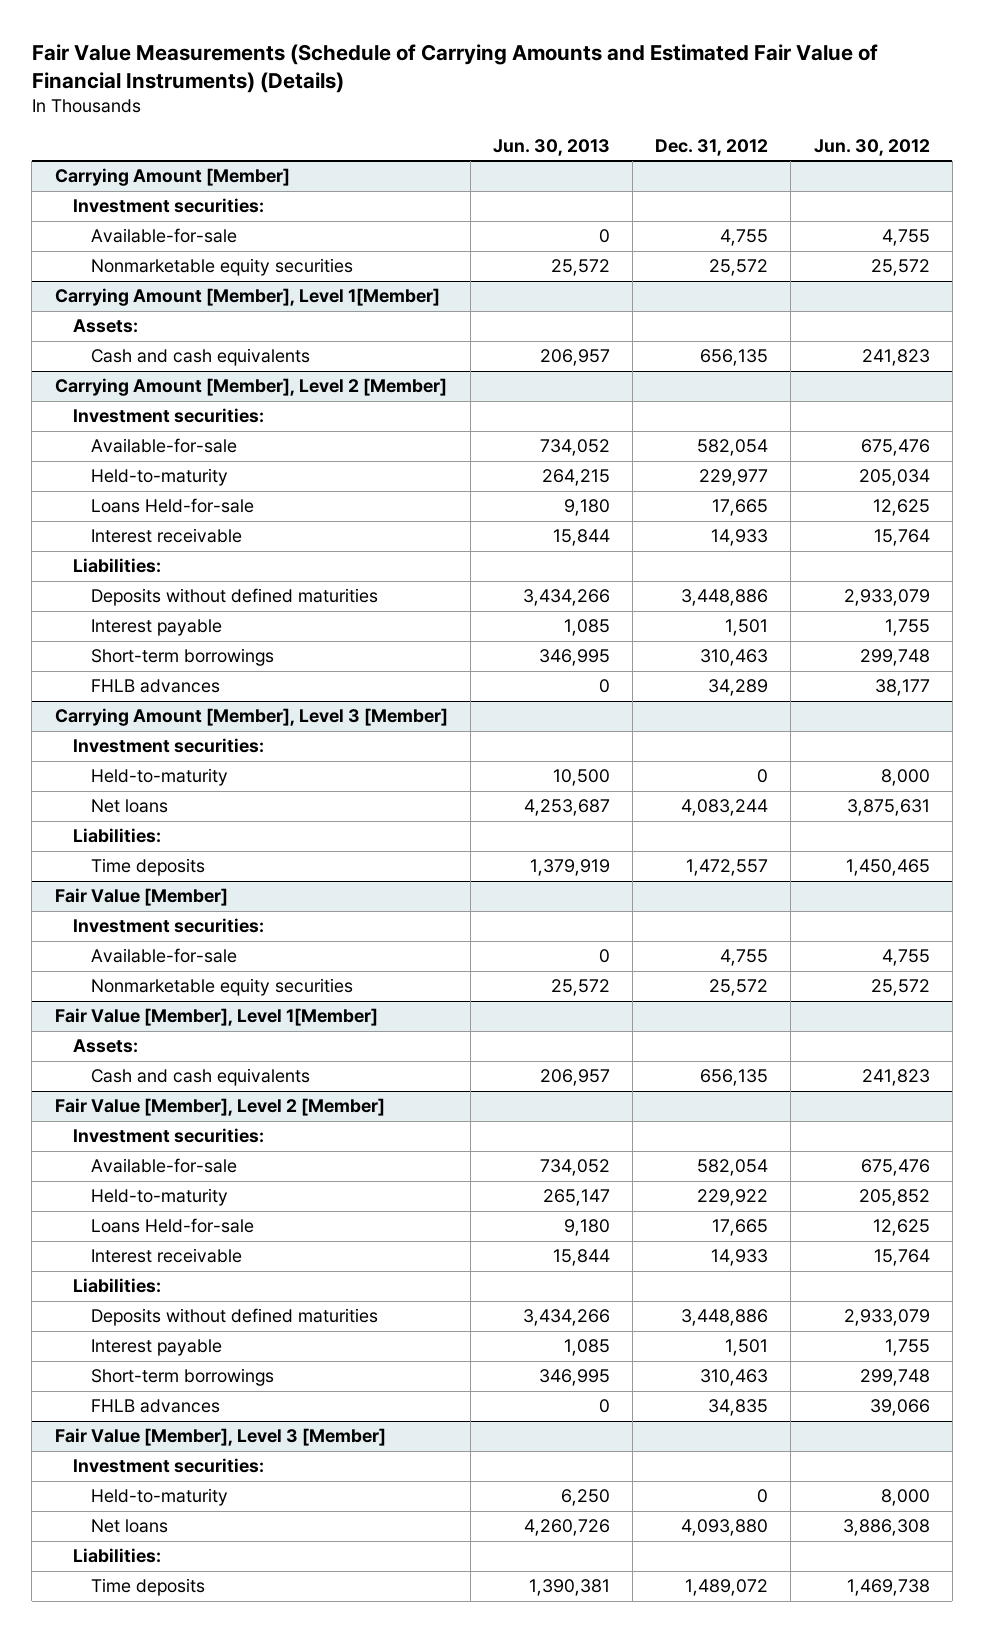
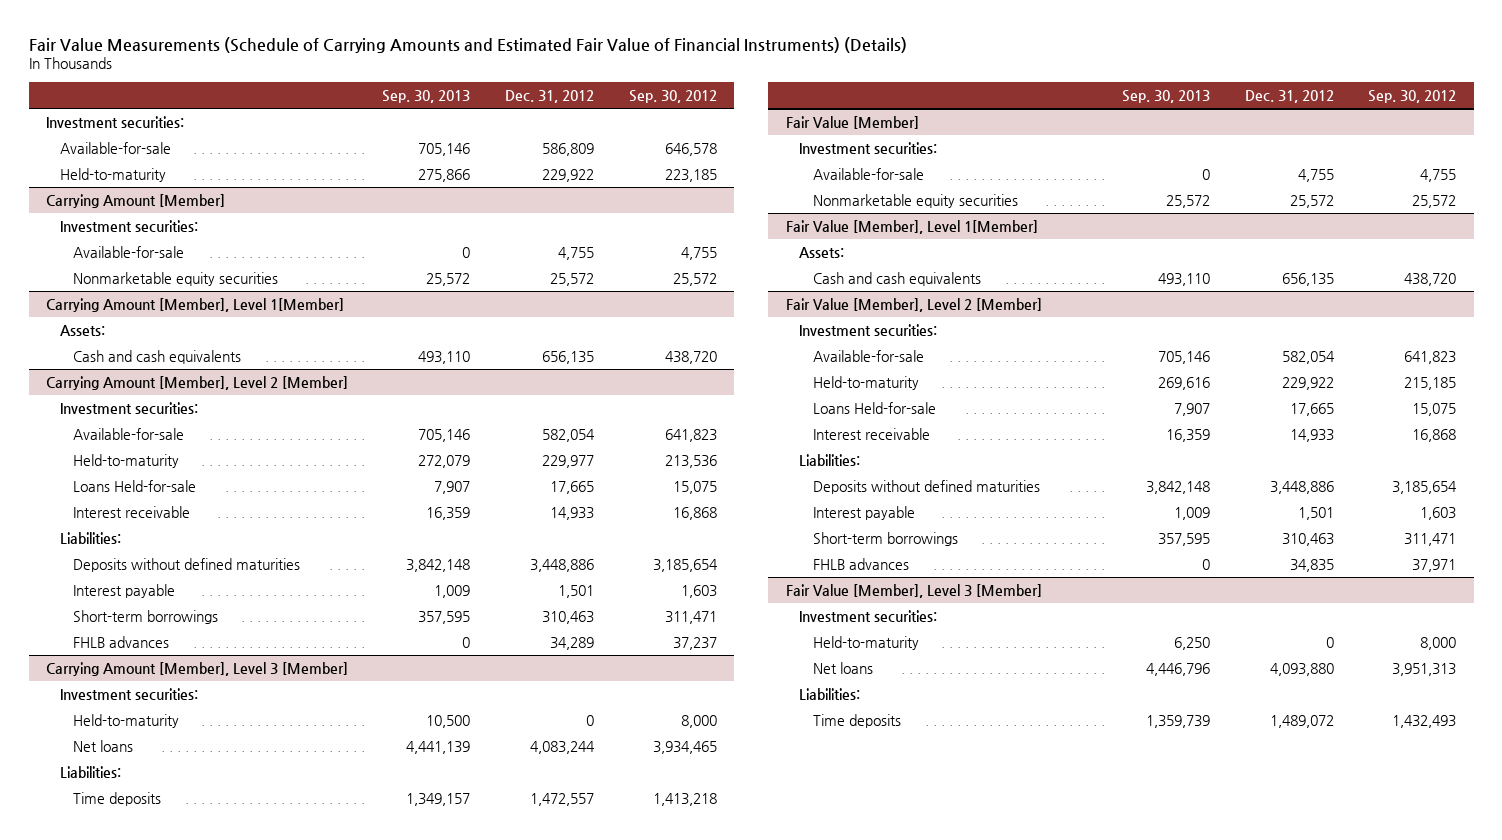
[492,138,610,156] Jun. 30, 2013 -> none
[813,138,930,156] Jun. 30, 2012 -> none
none -> [382,89,471,103] Sep. 30, 2013
none -> [628,89,717,103] Sep. 30, 2012
none -> [45,115,184,128] Investment securities:
none -> [59,141,171,154] Available-for-sale
none -> [59,167,166,182] Held-to-maturity

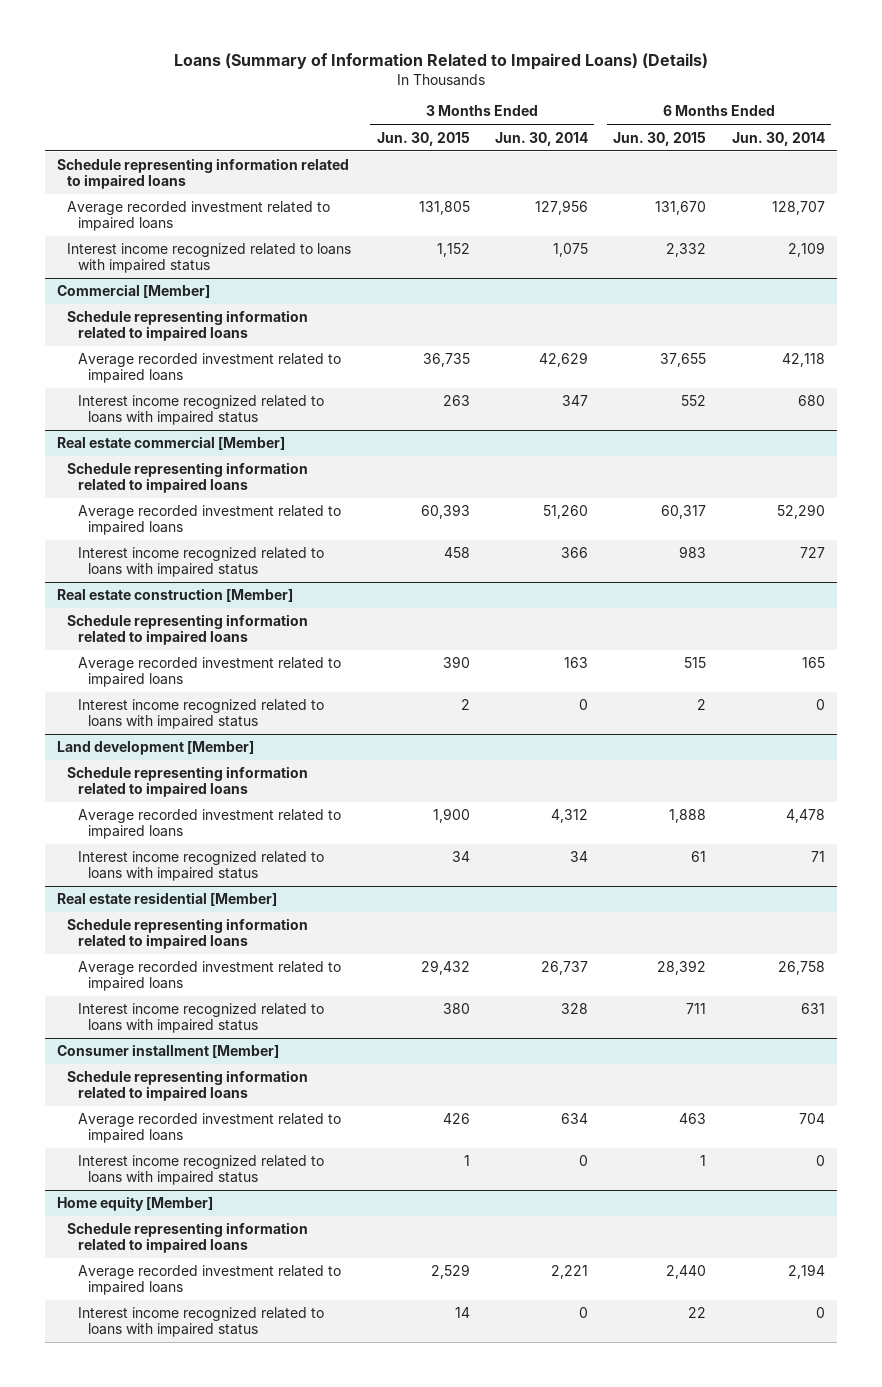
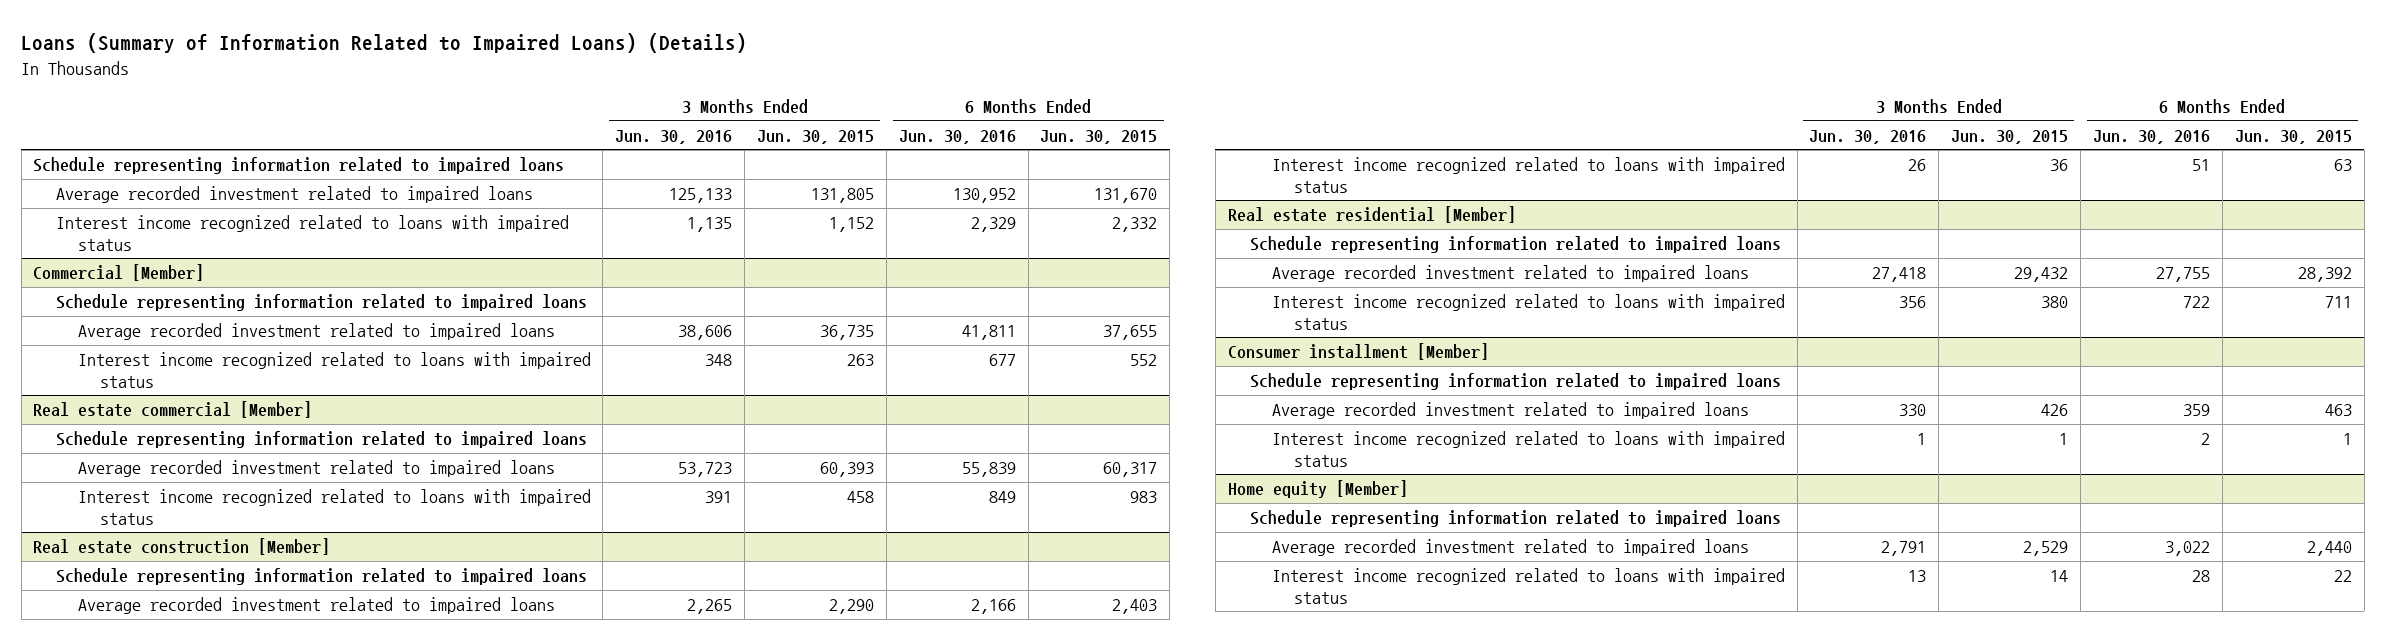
[494,131,588,146] Jun. 30, 2014 -> none
[731,131,825,146] Jun. 30, 2014 -> none
none -> [615,129,733,144] Jun. 30, 2016
none -> [898,129,1016,144] Jun. 30, 2016
[57,741,255,756] Land development [Member] -> none
[67,766,309,798] Schedule representing information related to impaired loans -> none
[77,809,341,840] Average recorded investment related to impaired loans -> none
[77,851,324,882] Interest income recognized related to loans with impaired status -> none
[442,656,470,669] 390 -> [828,599,874,615] 2,290
[684,657,707,669] 515 -> [1112,599,1158,615] 2,403
[460,699,470,711] 2 -> [2050,159,2069,172] 36
[697,699,707,711] 2 -> [2333,159,2352,172] 63

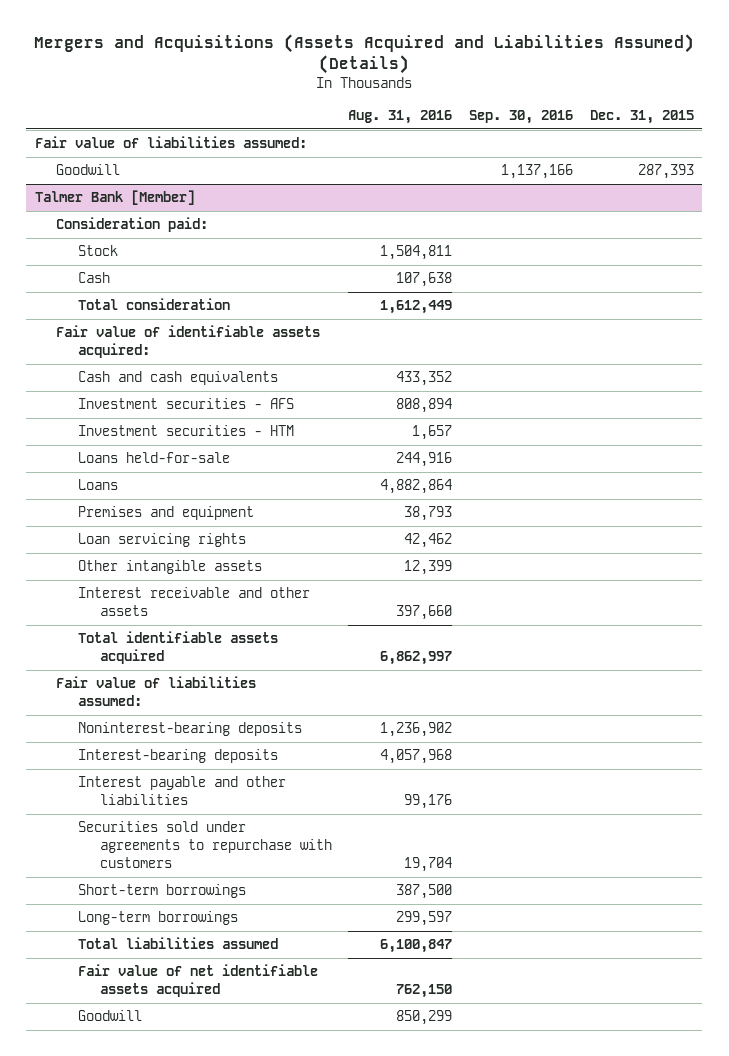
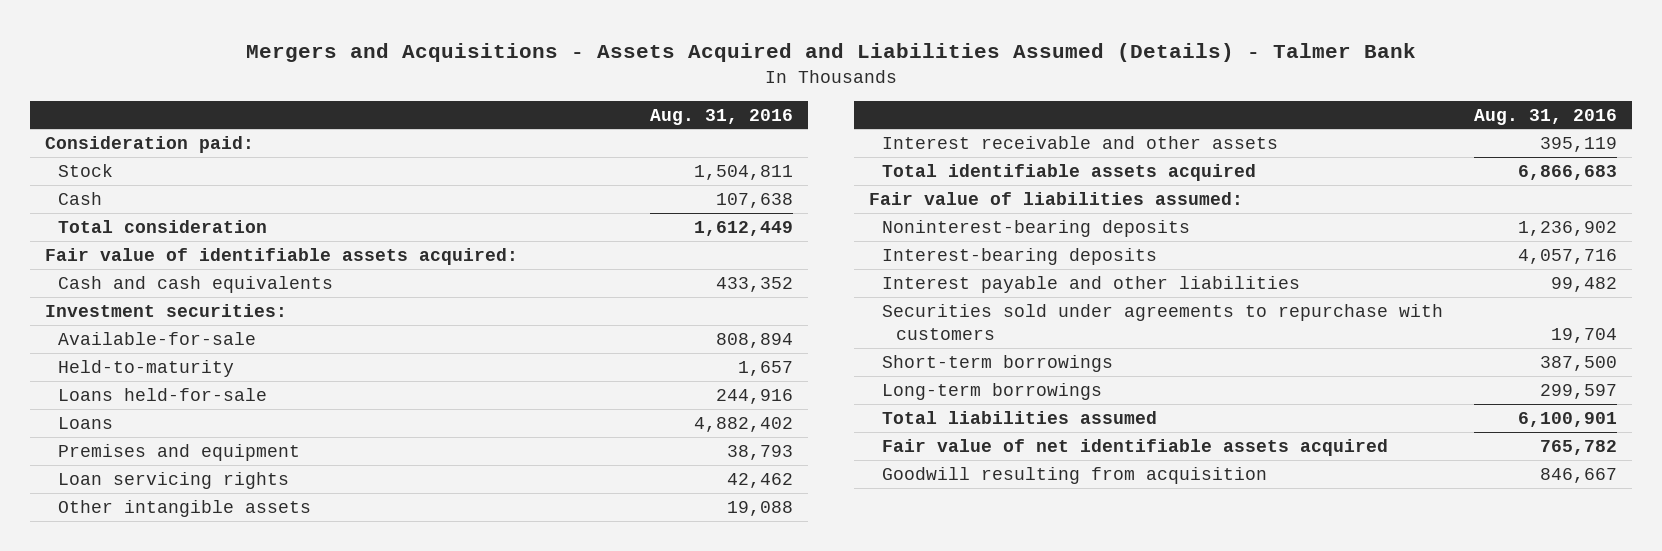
[34,33,695,75] Mergers and Acquisitions (Assets Acquired and Liabilities Assumed) (Details) -> [245,43,1416,63] Mergers and Acquisitions - Assets Acquired and Liabilities Assumed (Details) - Talmer Bank
[469,109,574,124] Sep. 30, 2016 -> none
[590,109,695,124] Dec. 31, 2015 -> none
[34,136,307,149] Fair value of liabilities assumed: -> none
[56,164,121,176] Goodwill -> none
[34,190,195,206] Talmer Bank [Member] -> none
none -> [45,303,288,317] Investment securities:
[78,398,295,410] Investment securities - AFS -> [58,331,257,345] Available-for-sale
[78,425,295,437] Investment securities - HTM -> [58,359,235,377] Held-to-maturity
[380,479,453,495] 4,882,864 -> [693,416,793,432] 4,882,402
[404,560,453,576] 12,399 -> [726,500,793,516] 19,088
[396,605,453,621] 397,660 -> [1539,136,1617,152] 395,119
[380,651,453,666] 6,862,997 -> [1517,164,1617,180] 6,866,683
[380,749,453,765] 4,057,968 -> [1517,248,1617,264] 4,057,716
[404,794,453,810] 99,176 -> [1550,276,1617,292] 99,482
[78,1010,143,1022] Goodwill -> none
[380,939,453,954] 6,100,847 -> [1517,411,1617,427] 6,100,901
[396,984,453,999] 762,150 -> [1539,439,1617,455] 765,782
none -> [882,466,1268,484] Goodwill resulting from acquisition

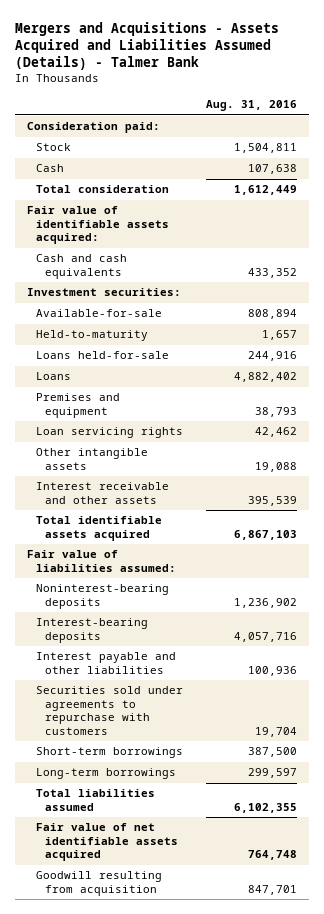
[1539,136,1617,152] 395,119 -> [248,495,298,506] 395,539
[1517,164,1617,180] 6,866,683 -> [234,529,298,540] 6,867,103
[1550,276,1617,292] 99,482 -> [248,665,298,676] 100,936
[1517,411,1617,427] 6,100,901 -> [234,802,298,813] 6,102,355
[1539,439,1617,455] 765,782 -> [248,850,298,861] 764,748
[1539,467,1617,483] 846,667 -> [248,884,298,895] 847,701

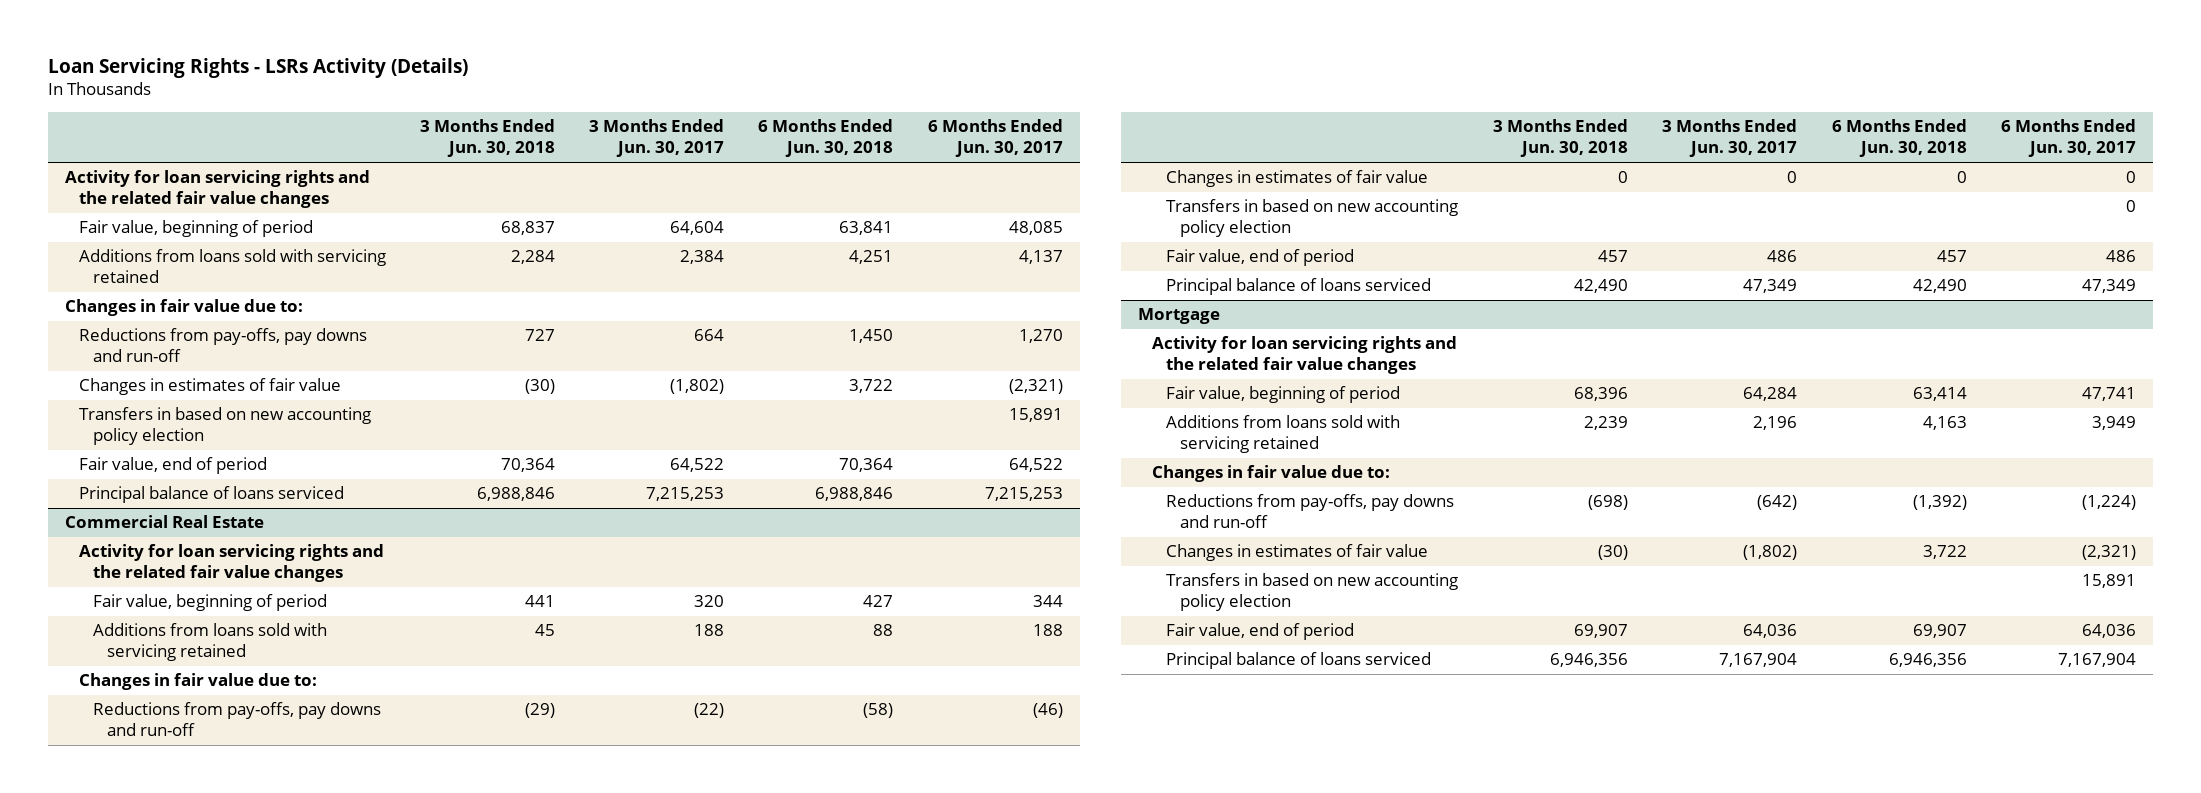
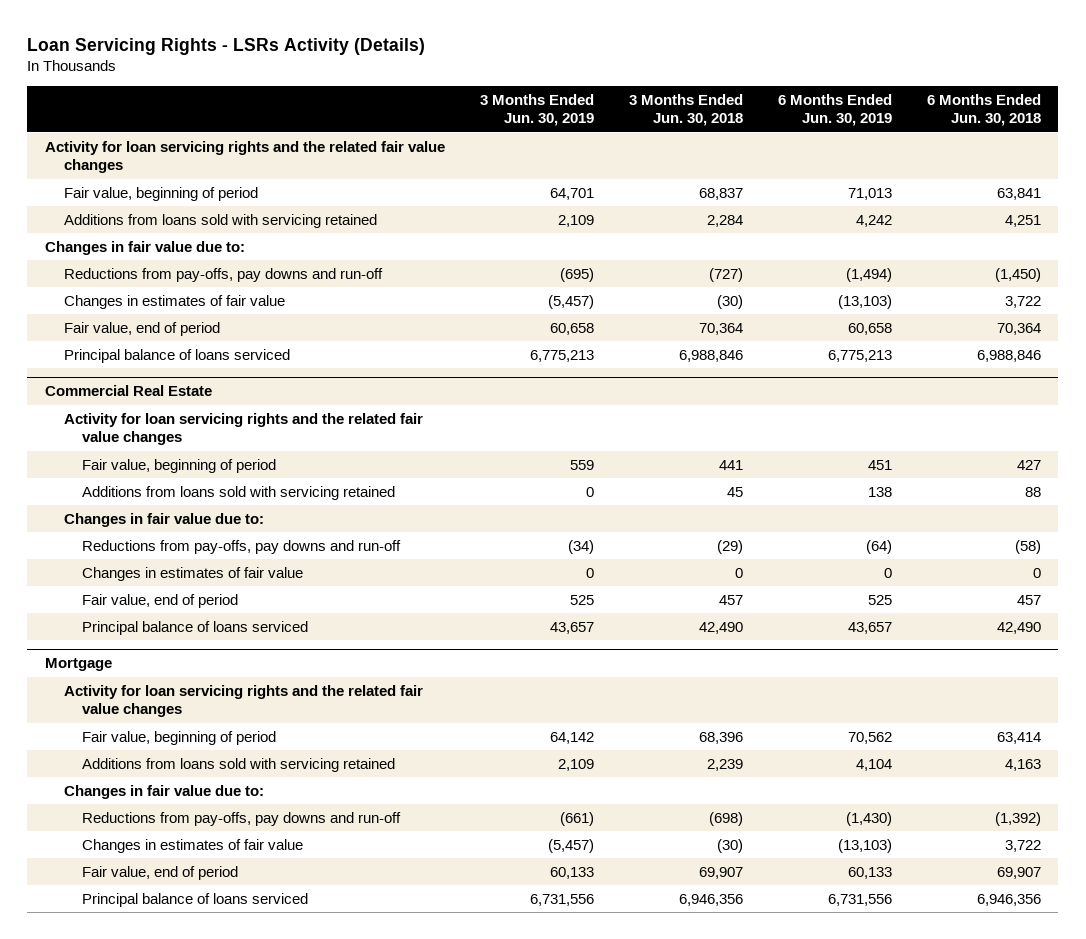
[589,119,725,158] 3 Months Ended Jun. 30, 2017 -> none
[927,119,1063,158] 6 Months Ended Jun. 30, 2017 -> none
none -> [479,93,594,127] 3 Months Ended Jun. 30, 2019
none -> [777,93,892,127] 6 Months Ended Jun. 30, 2019
[524,329,555,342] 727 -> [708,267,743,282] (727)
[849,329,894,344] 1,450 -> [994,267,1041,282] (1,450)
[78,407,371,446] Transfers in based on new accounting policy election -> none
[1166,199,1459,238] Transfers in based on new accounting policy election -> none
[1166,573,1459,612] Transfers in based on new accounting policy election -> none

